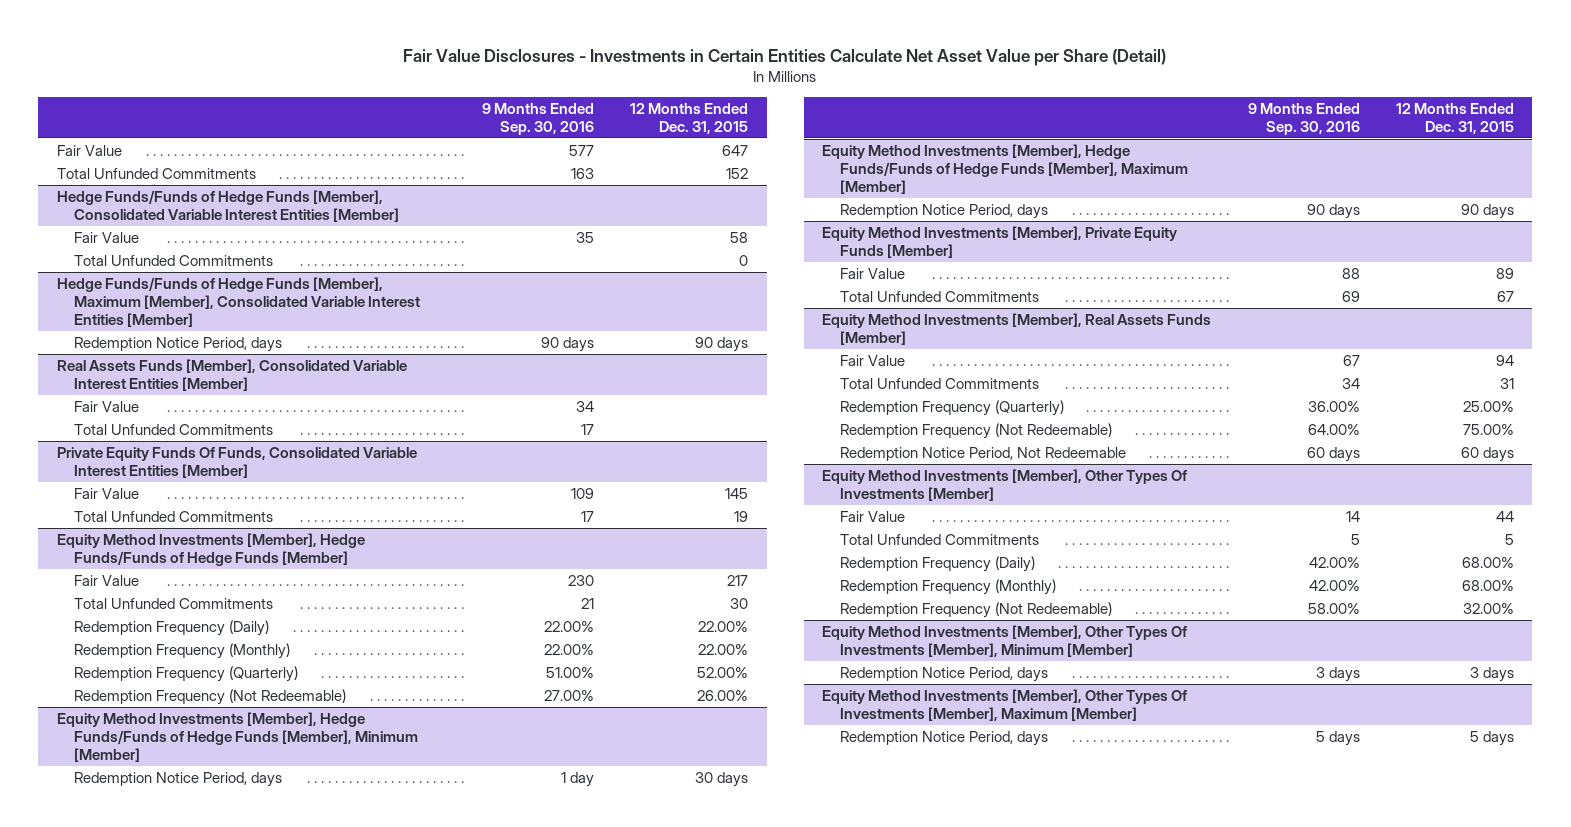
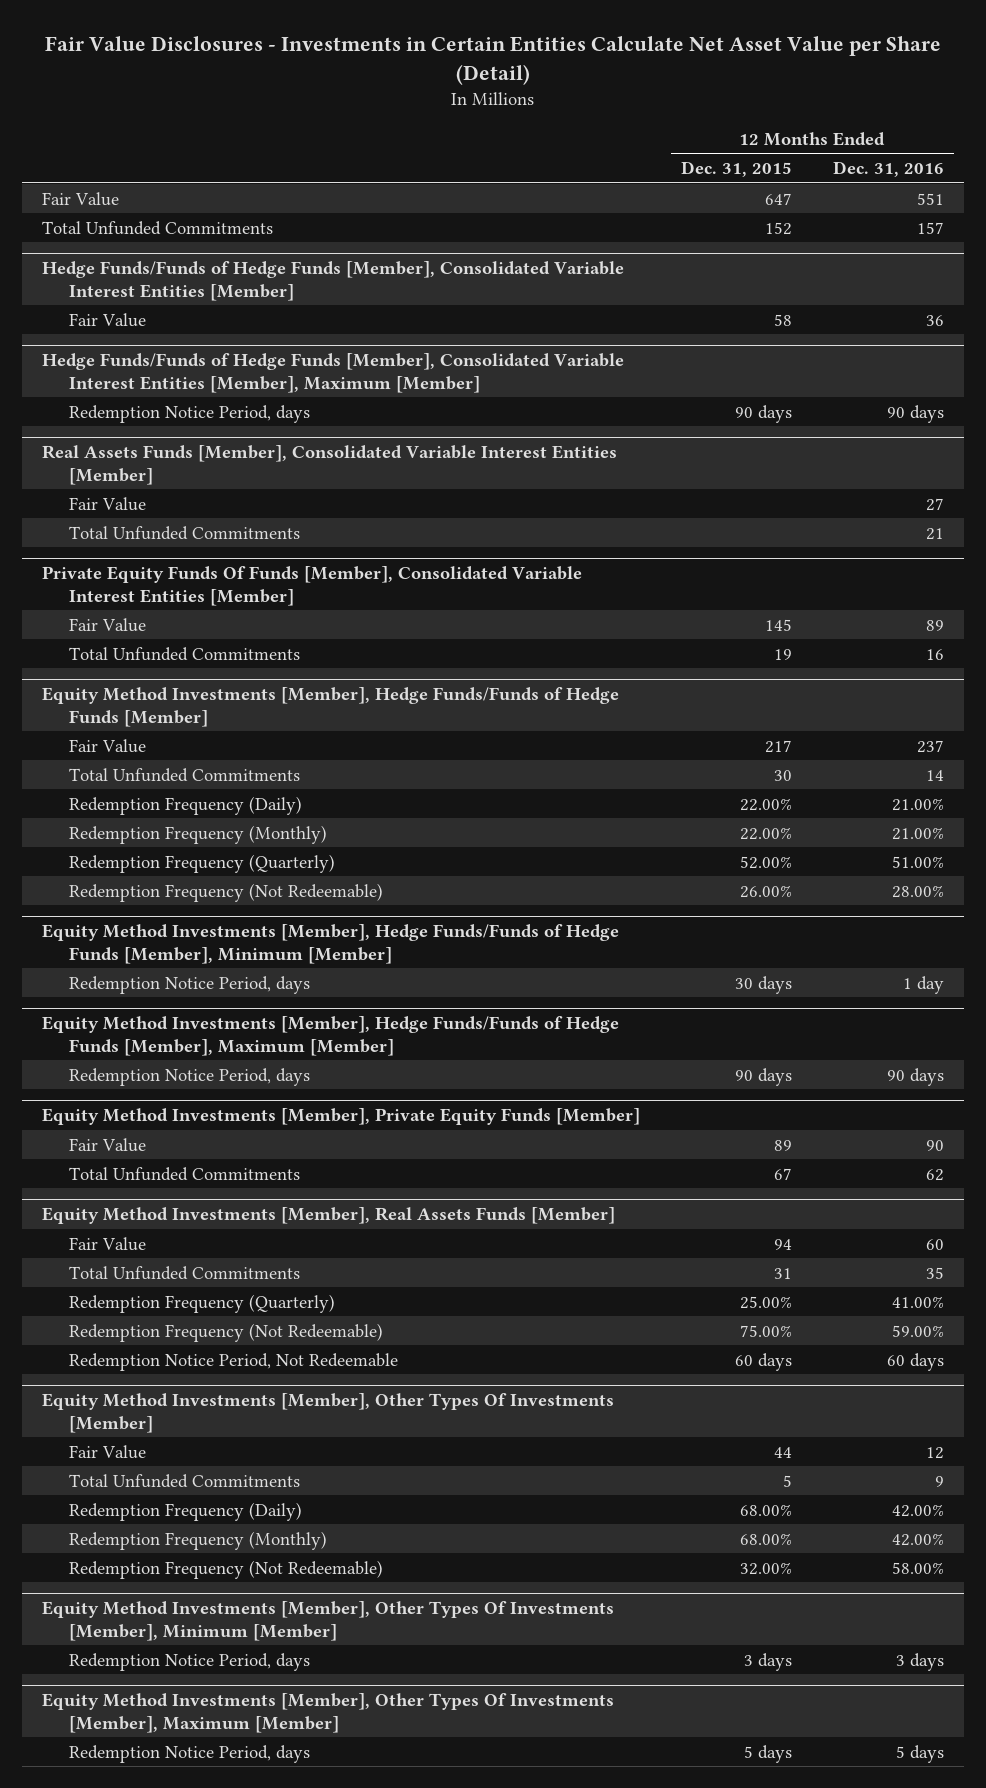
[482,102,595,136] 9 Months Ended Sep. 30, 2016 -> none
none -> [832,161,944,178] Dec. 31, 2016
[74,254,274,266] Total Unfunded Commitments -> none
[56,276,421,328] Hedge Funds/Funds of Hedge Funds [Member], Maximum [Member], Consolidated Variable Interest Entities [Member] -> [42,353,625,393] Hedge Funds/Funds of Hedge Funds [Member], Consolidated Variable Interest Entities [Member], Maximum [Member]
[56,446,417,479] Private Equity Funds Of Funds, Consolidated Variable Interest Entities [Member] -> [42,566,583,606] Private Equity Funds Of Funds [Member], Consolidated Variable Interest Entities [Member]

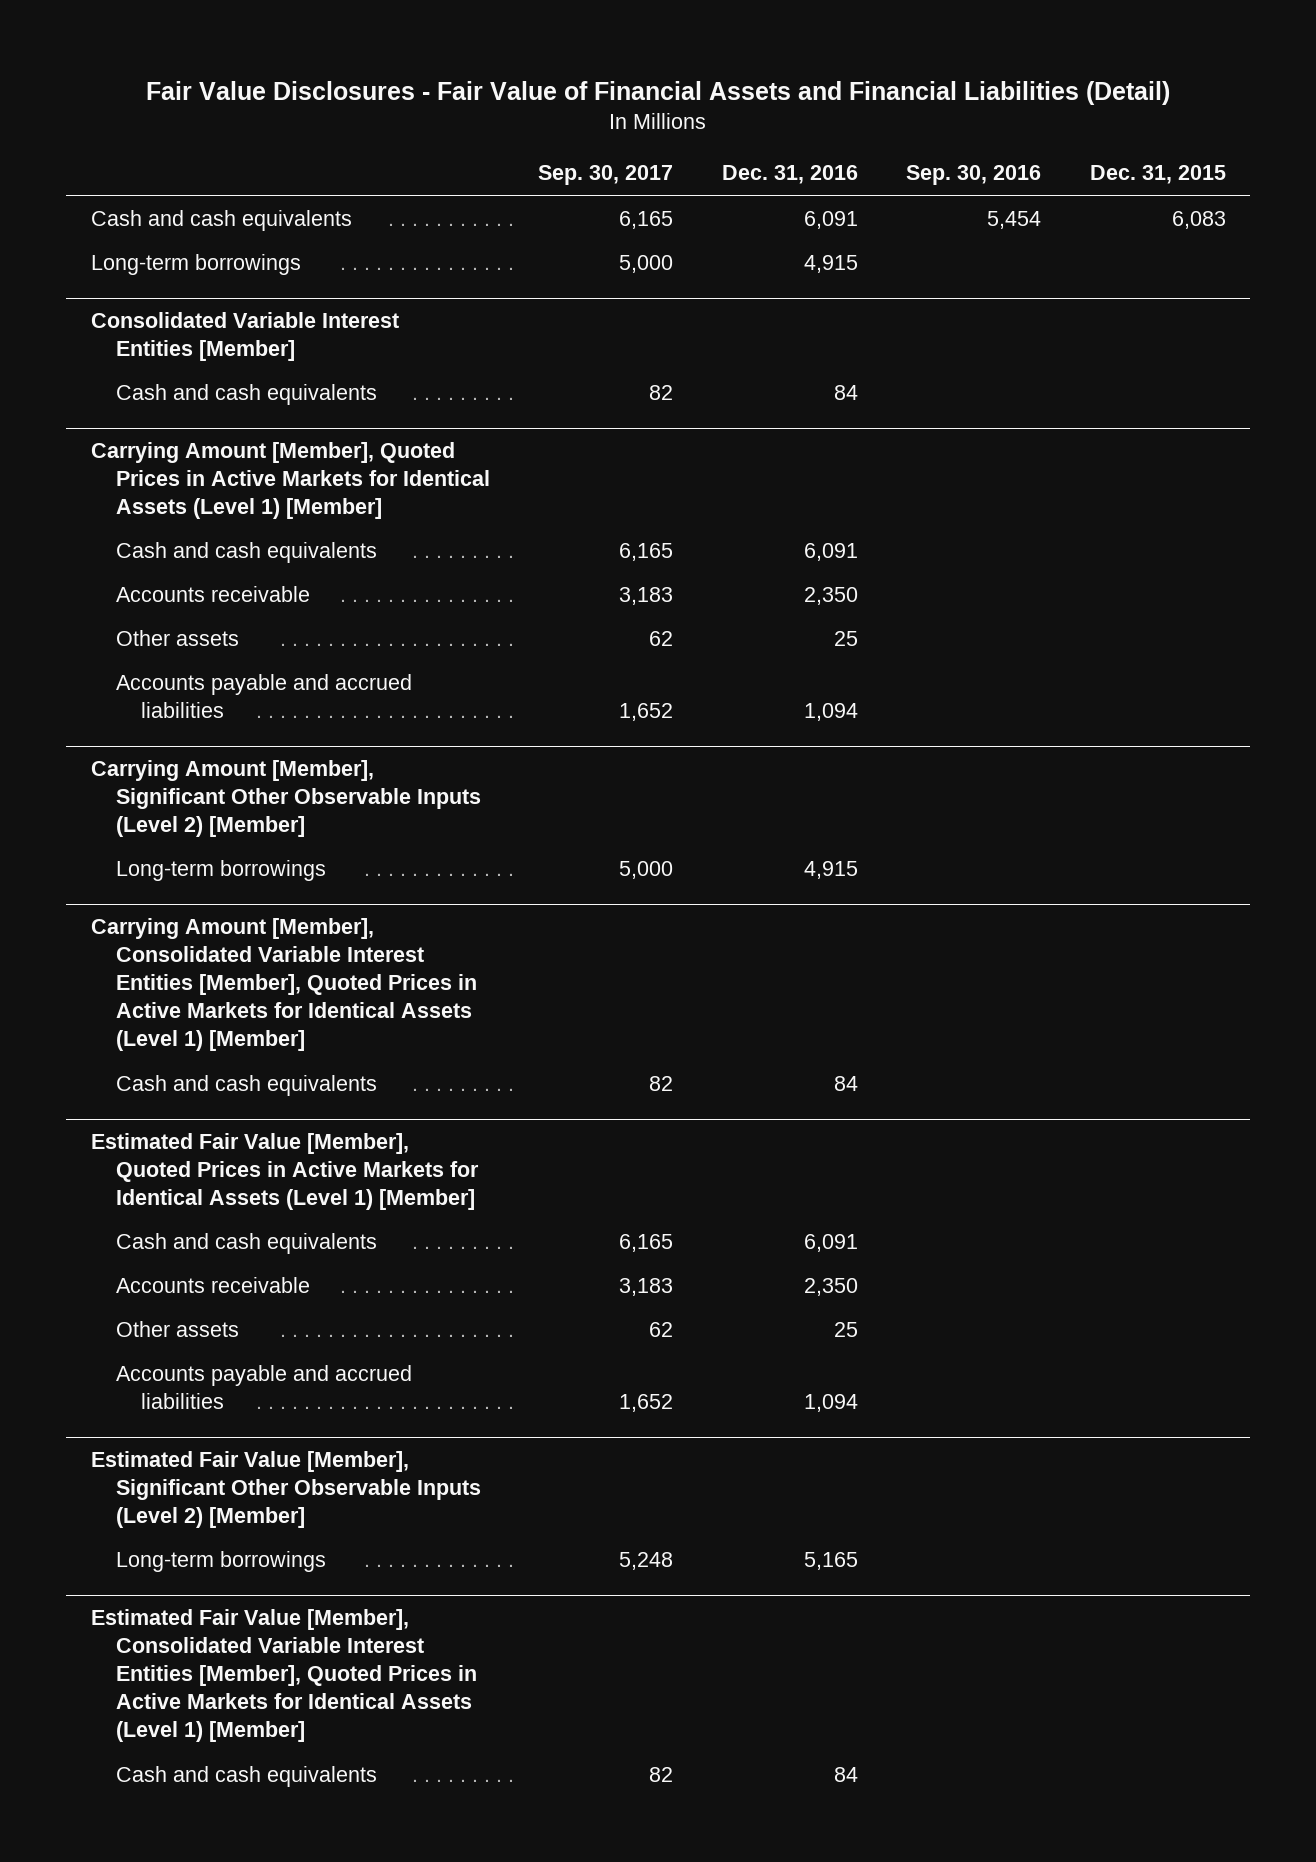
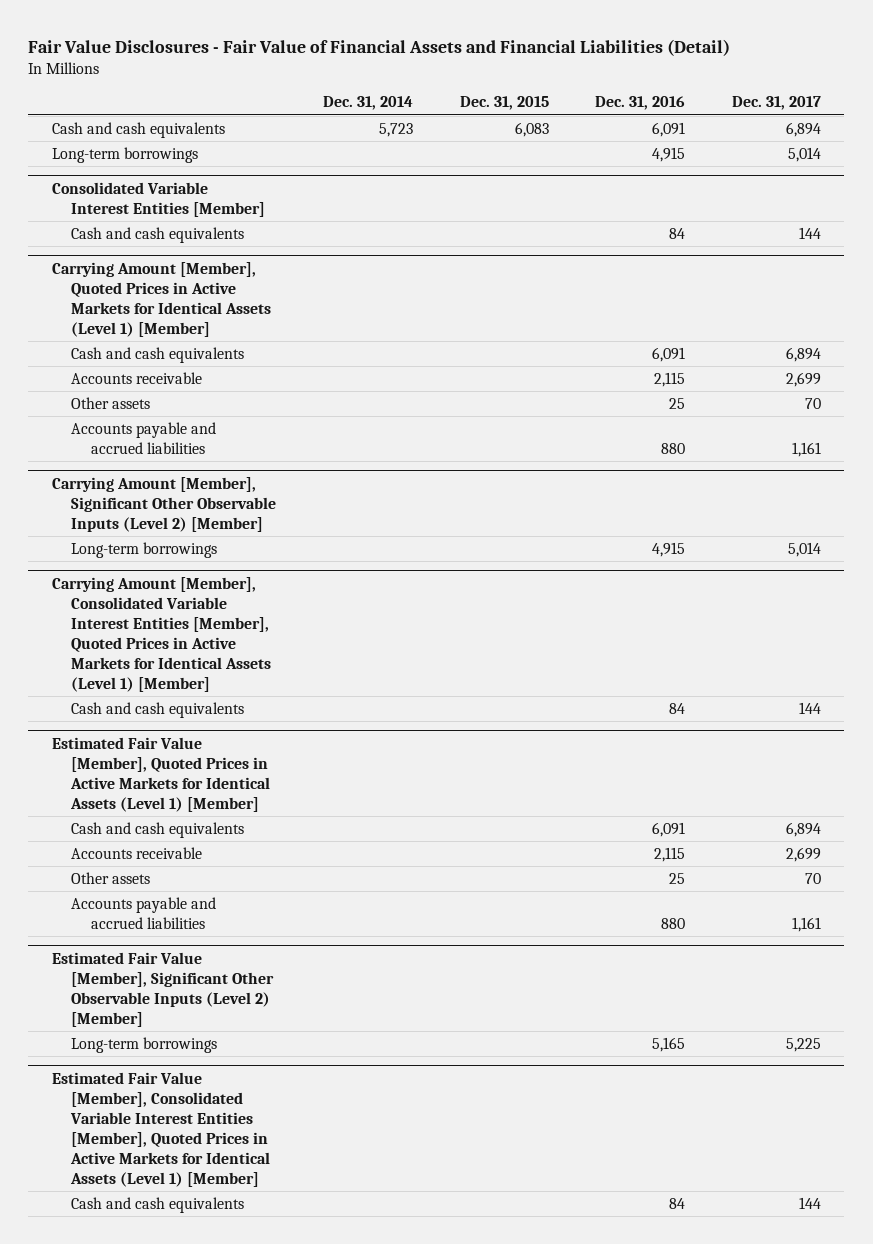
[538,165,674,186] Sep. 30, 2017 -> none
[906,165,1042,186] Sep. 30, 2016 -> none
none -> [322,96,413,111] Dec. 31, 2014
none -> [732,96,822,111] Dec. 31, 2017
[803,586,858,605] 2,350 -> [654,371,686,387] 2,115
[803,702,858,721] 1,094 -> [661,442,686,454] 880
[803,1277,858,1296] 2,350 -> [654,846,686,862] 2,115
[803,1393,858,1412] 1,094 -> [661,917,686,929] 880

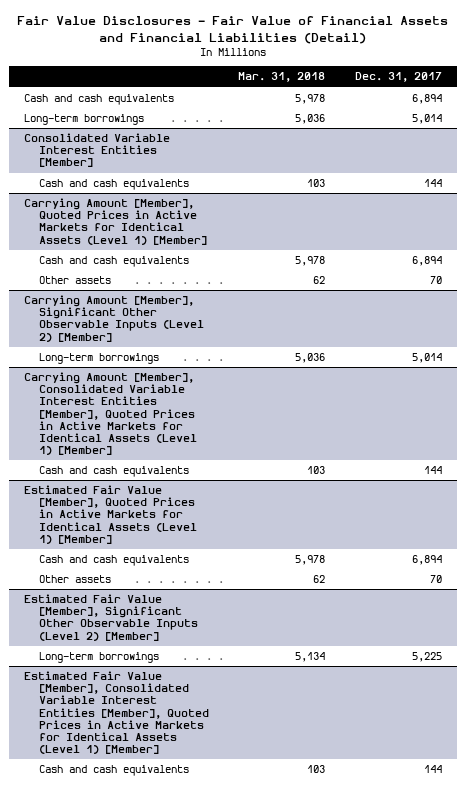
[322,96,413,111] Dec. 31, 2014 -> none
[459,96,549,111] Dec. 31, 2015 -> none
[595,96,686,111] Dec. 31, 2016 -> none
none -> [238,72,326,83] Mar. 31, 2018
[71,371,203,384] Accounts receivable -> none
[71,421,217,454] Accounts payable and accrued liabilities -> none
[71,846,203,859] Accounts receivable -> none
[71,896,217,929] Accounts payable and accrued liabilities -> none

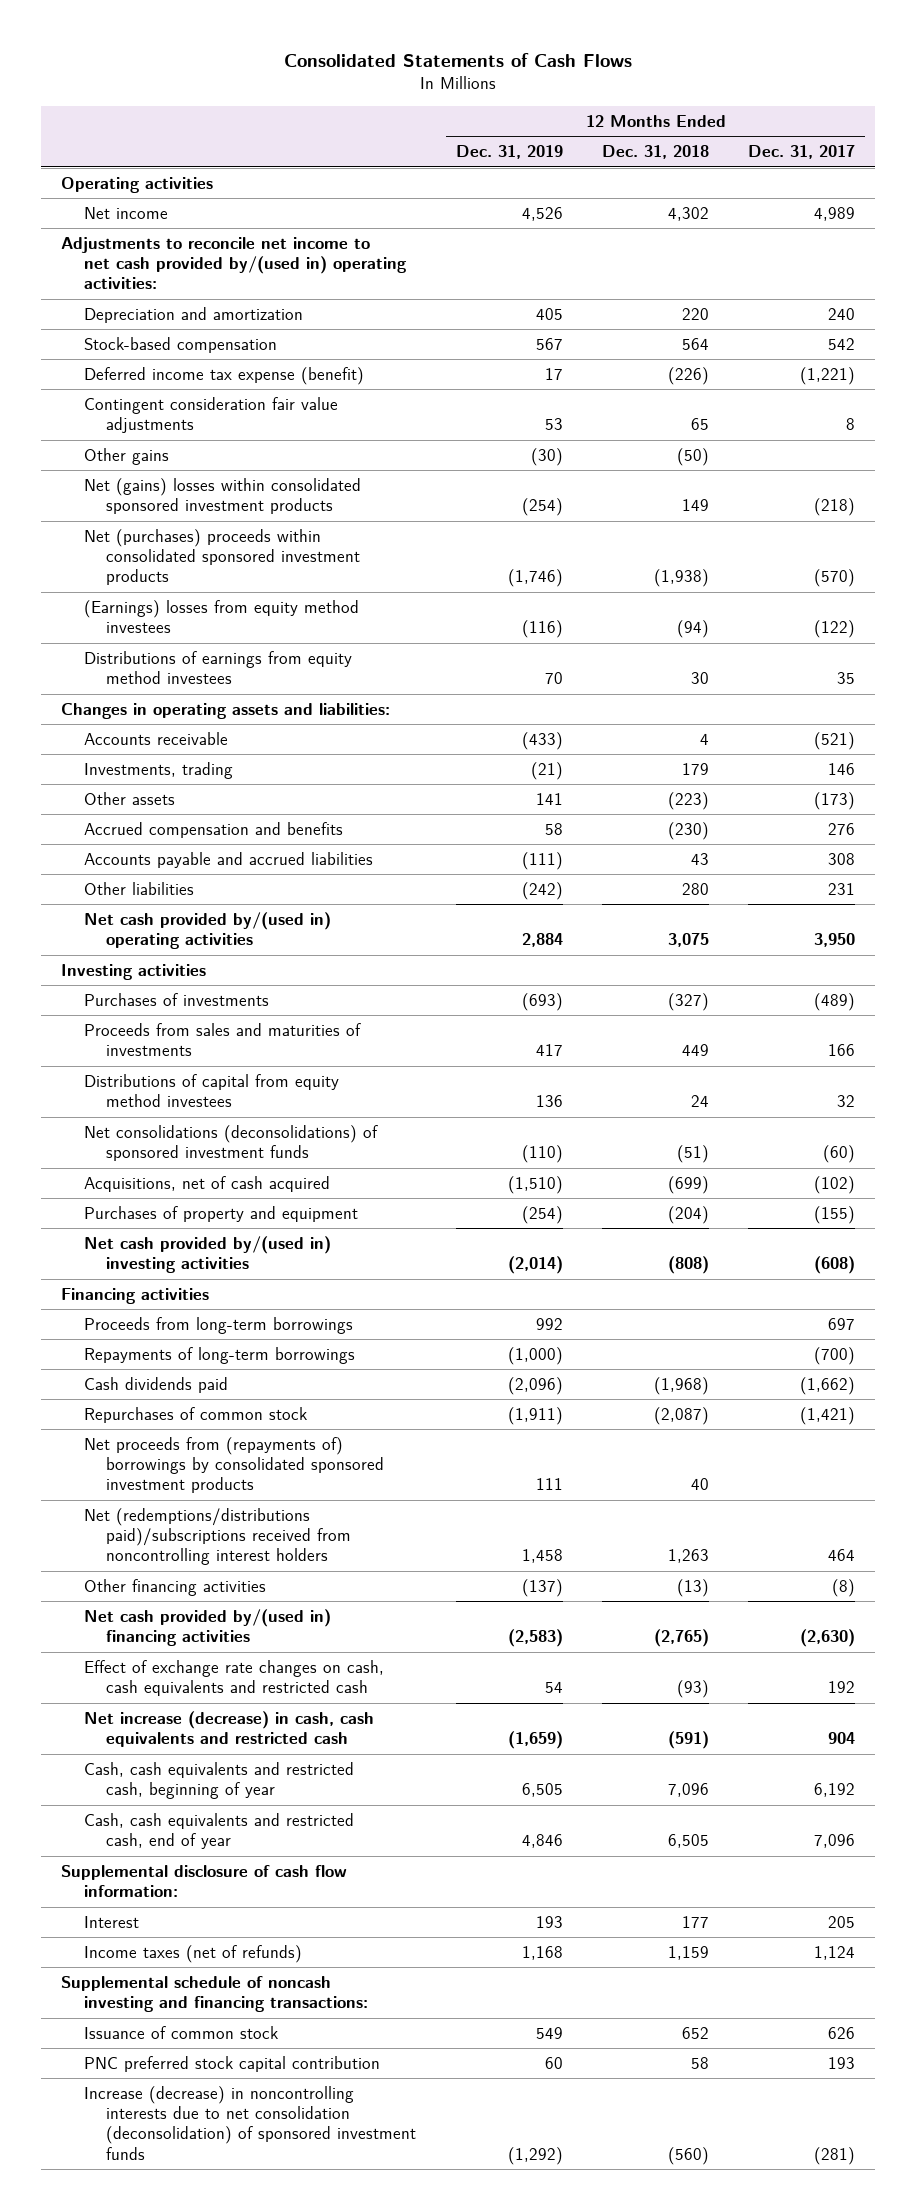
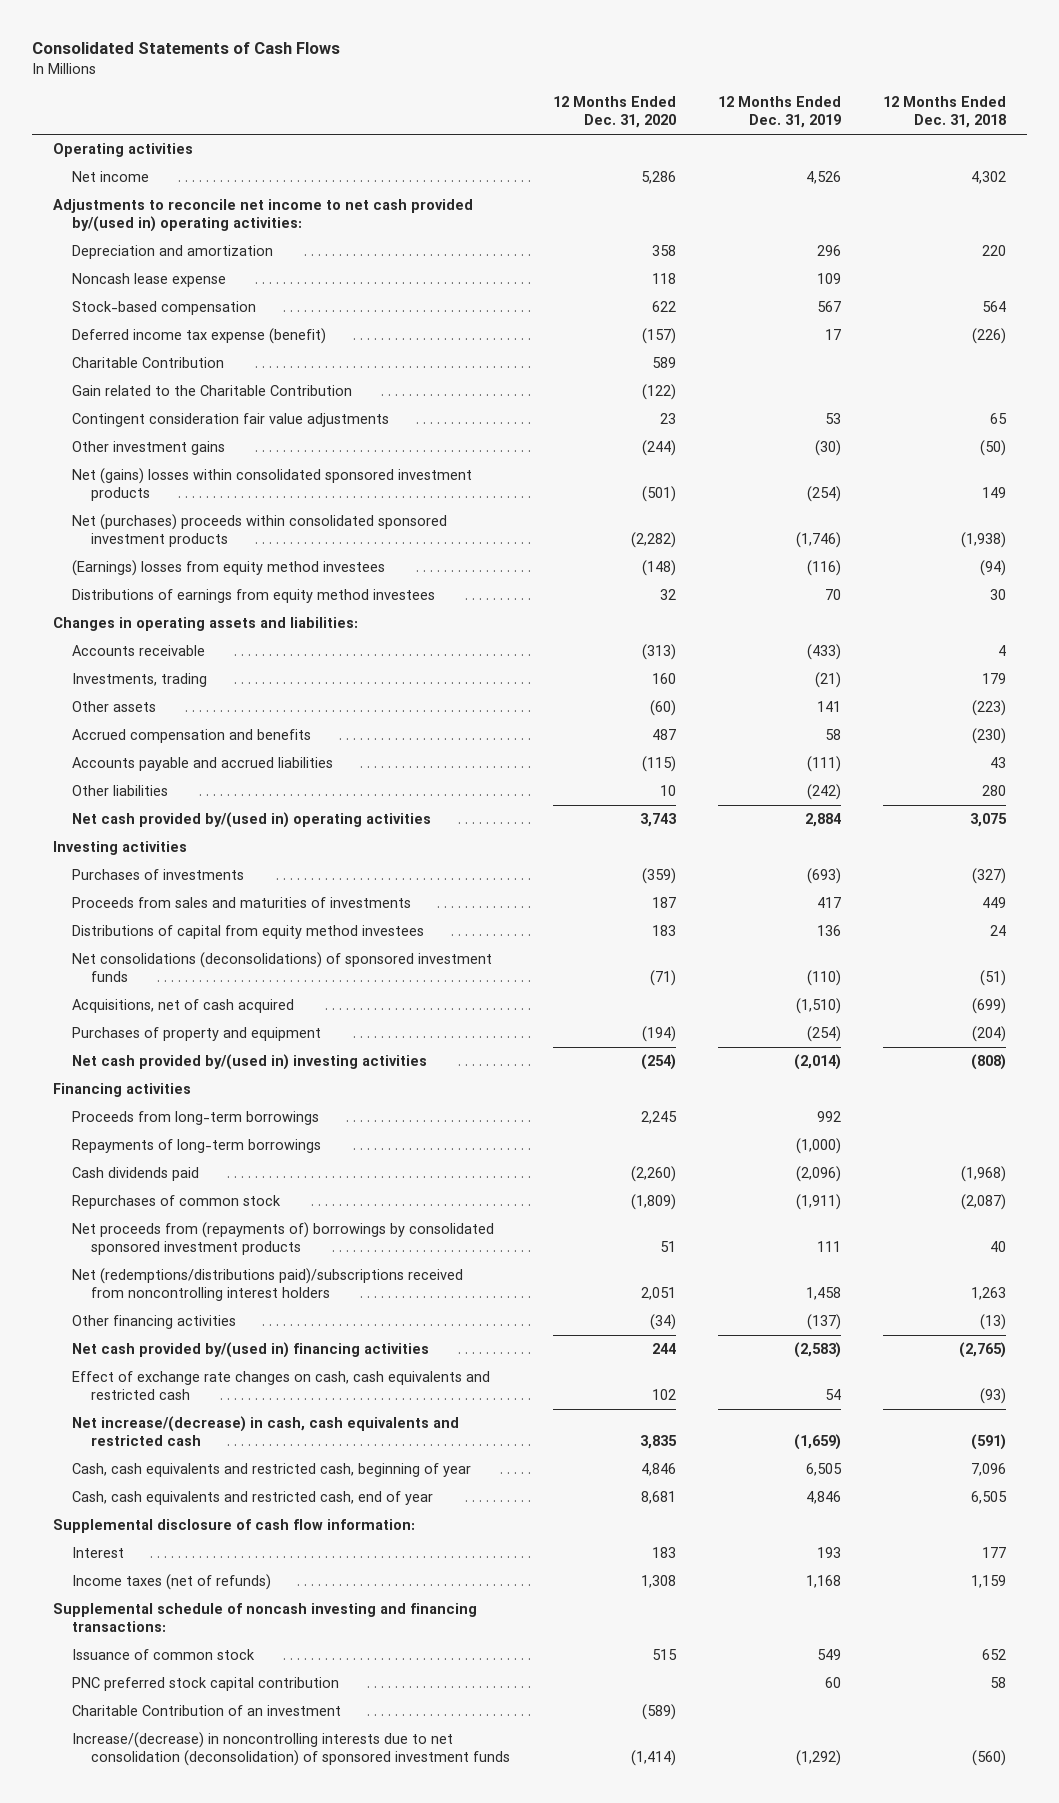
[748,145,856,160] Dec. 31, 2017 -> none
none -> [552,96,676,129] 12 Months Ended Dec. 31, 2020
[535,308,563,321] 405 -> [816,245,841,257] 296
none -> [72,273,227,288] Noncash lease expense
none -> [72,357,225,369] Charitable Contribution
none -> [72,385,353,397] Gain related to the Charitable Contribution
[83,448,169,466] Other gains -> [72,441,226,456] Other investment gains
[83,1711,374,1748] Net increase (decrease) in cash, cash equivalents and restricted cash -> [72,1416,460,1447] Net increase/(decrease) in cash, cash equivalents and restricted cash
none -> [72,1705,342,1717] Charitable Contribution of an investment
[83,2086,417,2160] Increase (decrease) in noncontrolling interests due to net consolidation (deconsolidation) of sponsored investment funds -> [72,1732,511,1767] Increase/(decrease) in noncontrolling interests due to net consolidation (deconsolidation) of sponsored investment funds

